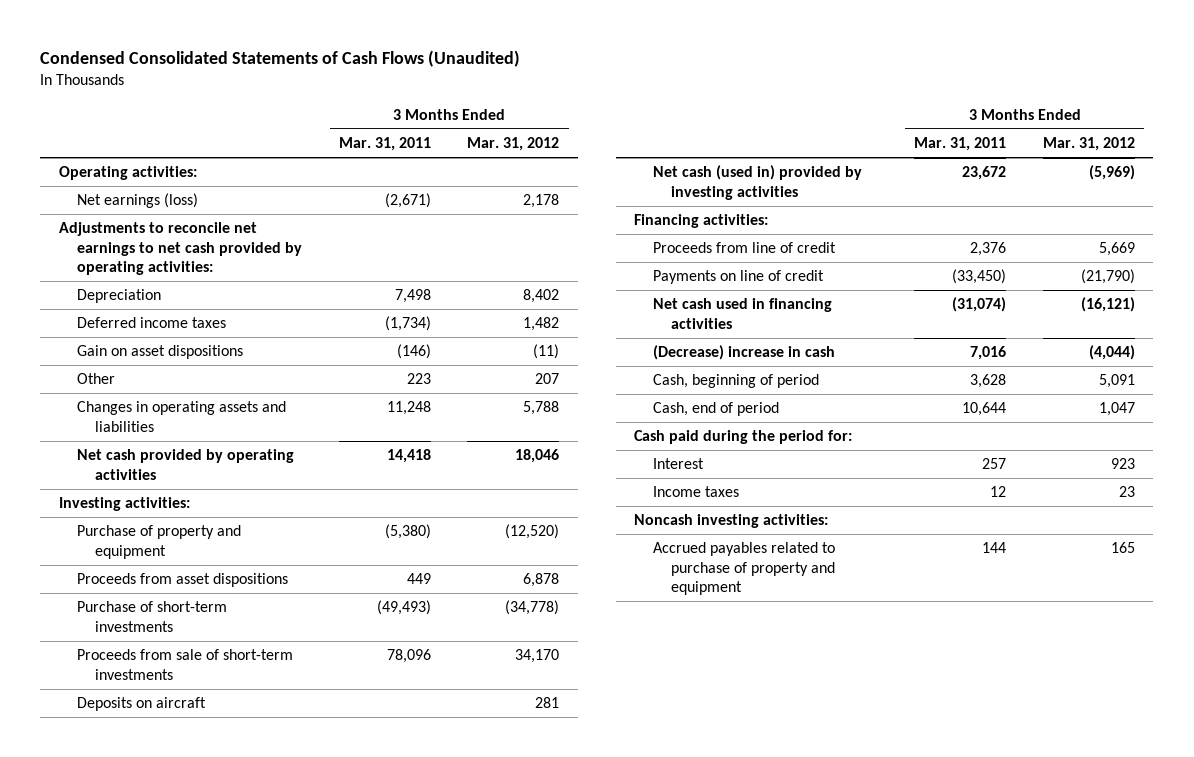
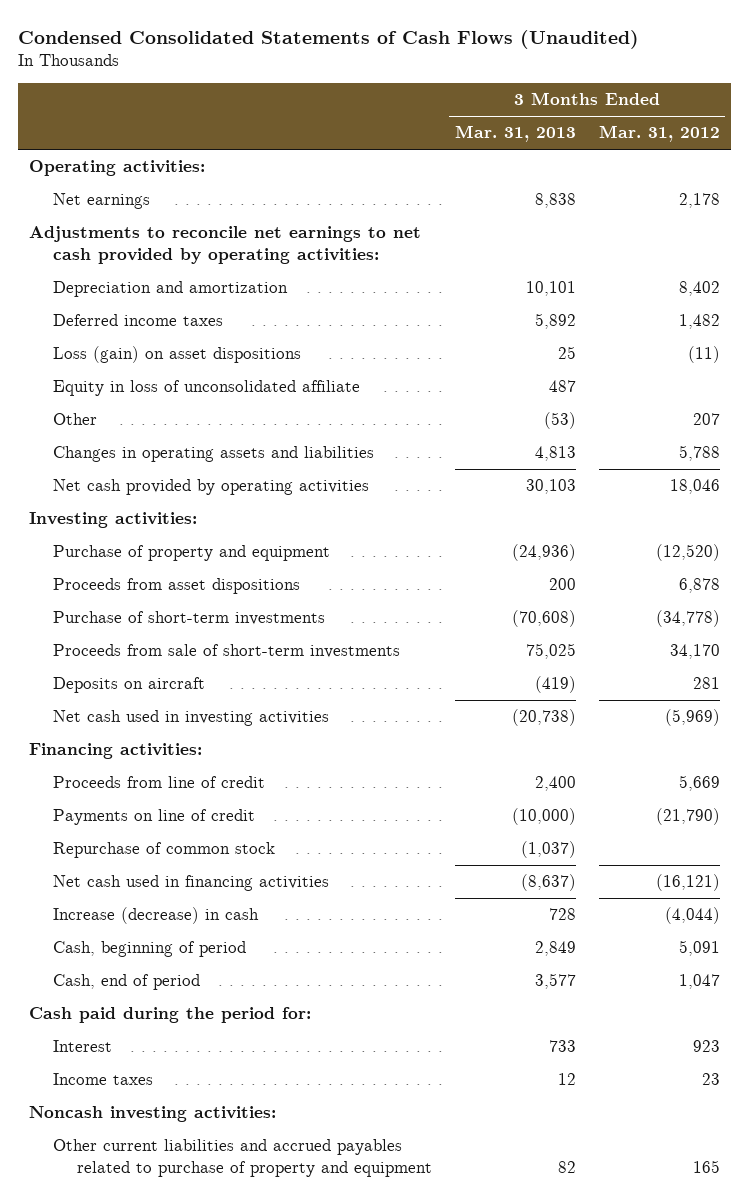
[338,137,431,152] Mar. 31, 2011 -> none
none -> [454,125,576,143] Mar. 31, 2013
[77,193,199,209] Net earnings (loss) -> [53,193,151,210] Net earnings
[77,289,162,304] Depreciation -> [53,281,289,298] Depreciation and amortization
[77,345,244,360] Gain on asset dispositions -> [53,346,302,364] Loss (gain) on asset dispositions
none -> [53,380,361,397] Equity in loss of unconsolidated affiliate
[652,165,862,200] Net cash (used in) provided by investing activities -> [53,710,330,727] Net cash used in investing activities
none -> [53,842,276,859] Repurchase of common stock
[652,345,835,361] (Decrease) increase in cash -> [53,907,260,925] Increase (decrease) in cash
[652,542,835,596] Accrued payables related to purchase of property and equipment -> [53,1139,433,1177] Other current liabilities and accrued payables related to purchase of property and equipment

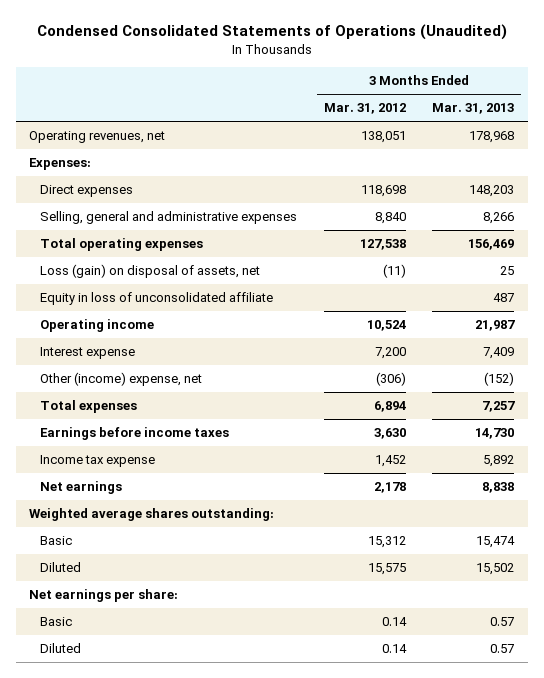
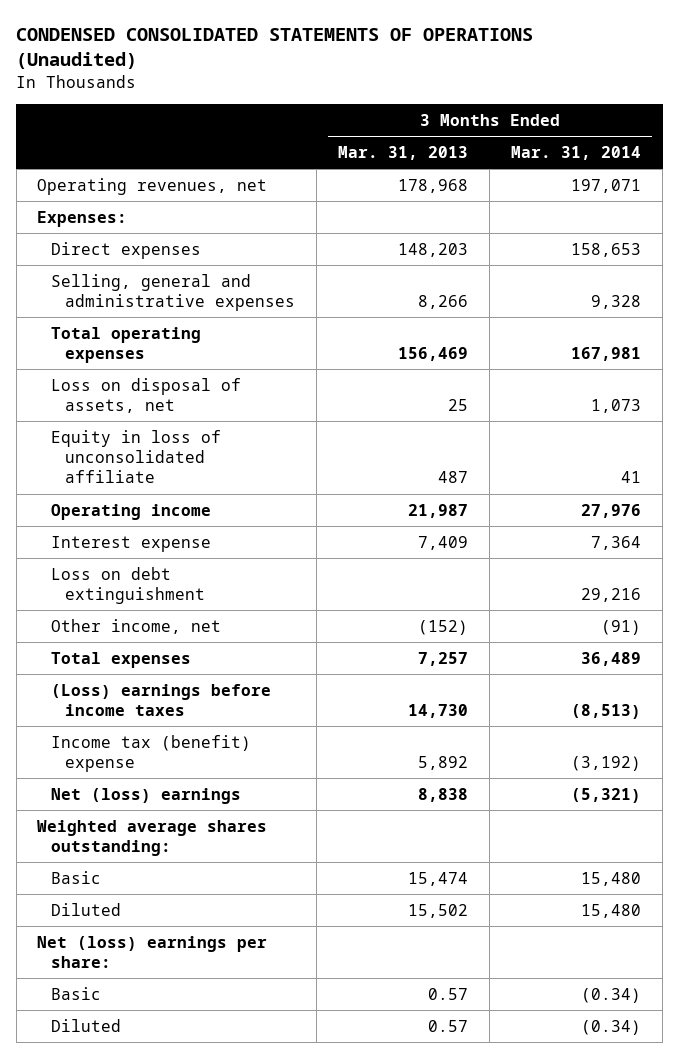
[36,24,507,41] Condensed Consolidated Statements of Operations (Unaudited) -> [16,27,534,69] CONDENSED CONSOLIDATED STATEMENTS OF OPERATIONS (Unaudited)
[323,103,406,115] Mar. 31, 2012 -> none
none -> [511,145,642,160] Mar. 31, 2014
[39,264,260,279] Loss (gain) on disposal of assets, net -> [51,377,242,414] Loss on disposal of assets, net
none -> [51,566,206,605] Loss on debt extinguishment
[39,372,202,387] Other (income) expense, net -> [51,618,222,634] Other income, net
[39,427,229,441] Earnings before income taxes -> [51,683,272,717] (Loss) earnings before income taxes
[39,455,155,468] Income tax expense -> [51,734,252,773] Income tax (benefit) expense
[39,481,122,495] Net earnings -> [51,787,242,804] Net (loss) earnings
[29,589,179,603] Net earnings per share: -> [37,935,268,969] Net (loss) earnings per share:

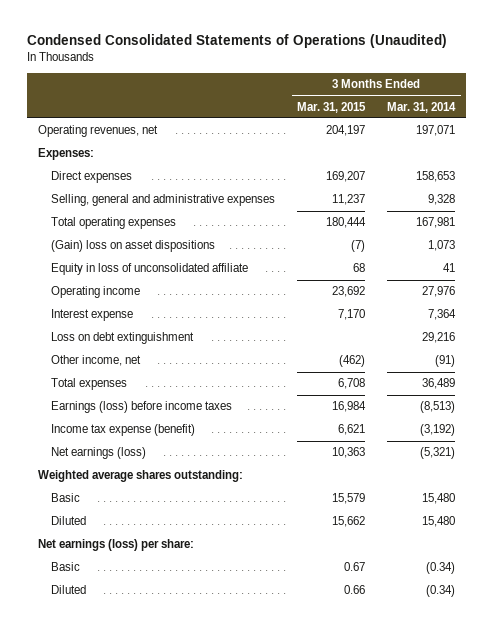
[16,27,534,69] CONDENSED CONSOLIDATED STATEMENTS OF OPERATIONS (Unaudited) -> [27,34,448,49] Condensed Consolidated Statements of Operations (Unaudited)
[338,145,469,160] Mar. 31, 2013 -> none
none -> [297,101,367,113] Mar. 31, 2015
[51,377,242,414] Loss on disposal of assets, net -> [50,240,215,253] (Gain) loss on asset dispositions
[51,683,272,717] (Loss) earnings before income taxes -> [50,401,232,414] Earnings (loss) before income taxes
[51,734,252,773] Income tax (benefit) expense -> [50,424,195,437] Income tax expense (benefit)
[51,787,242,804] Net (loss) earnings -> [50,447,146,460] Net earnings (loss)
[37,935,268,969] Net (loss) earnings per share: -> [38,539,195,552] Net earnings (loss) per share:

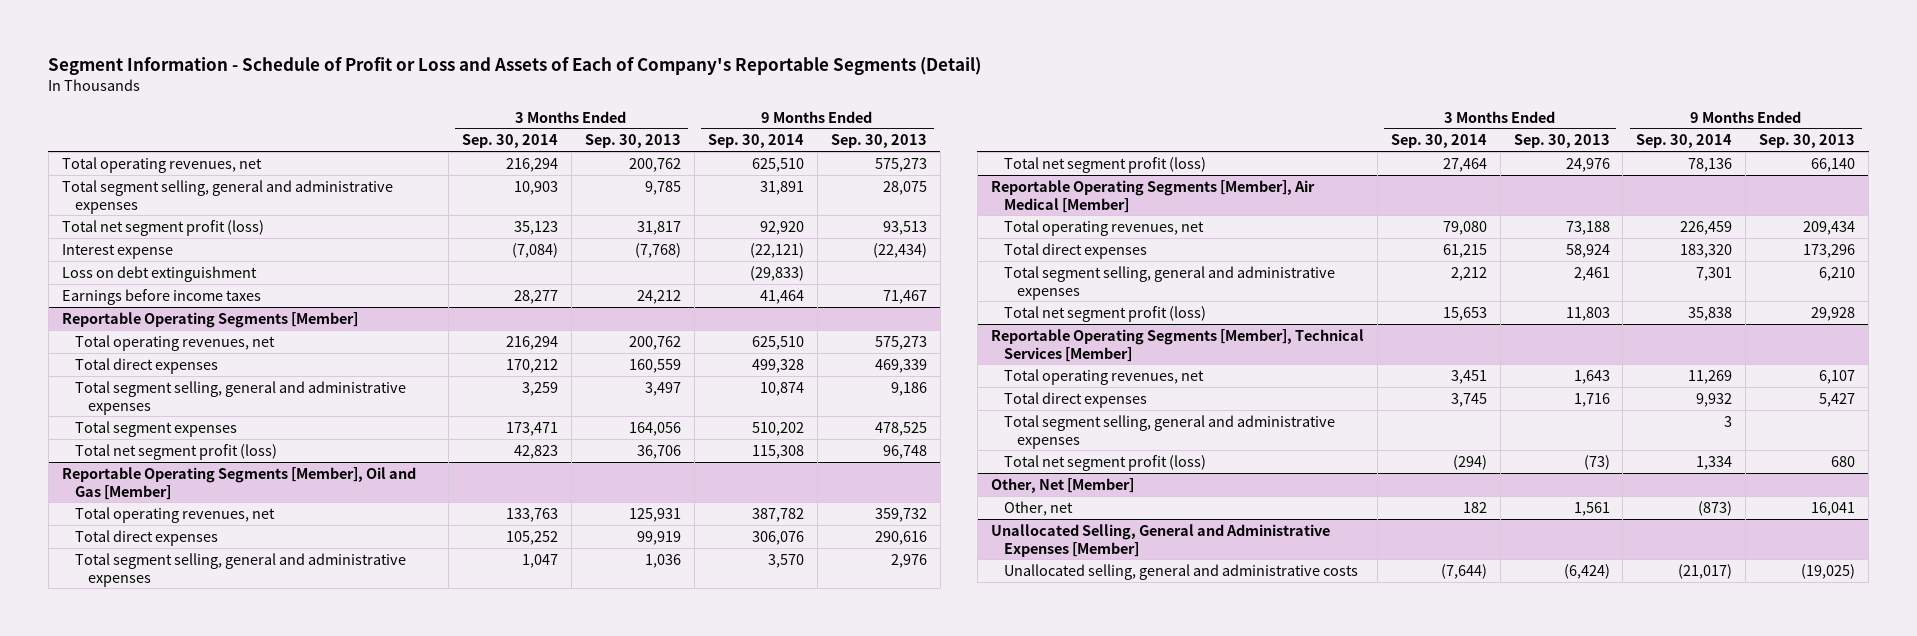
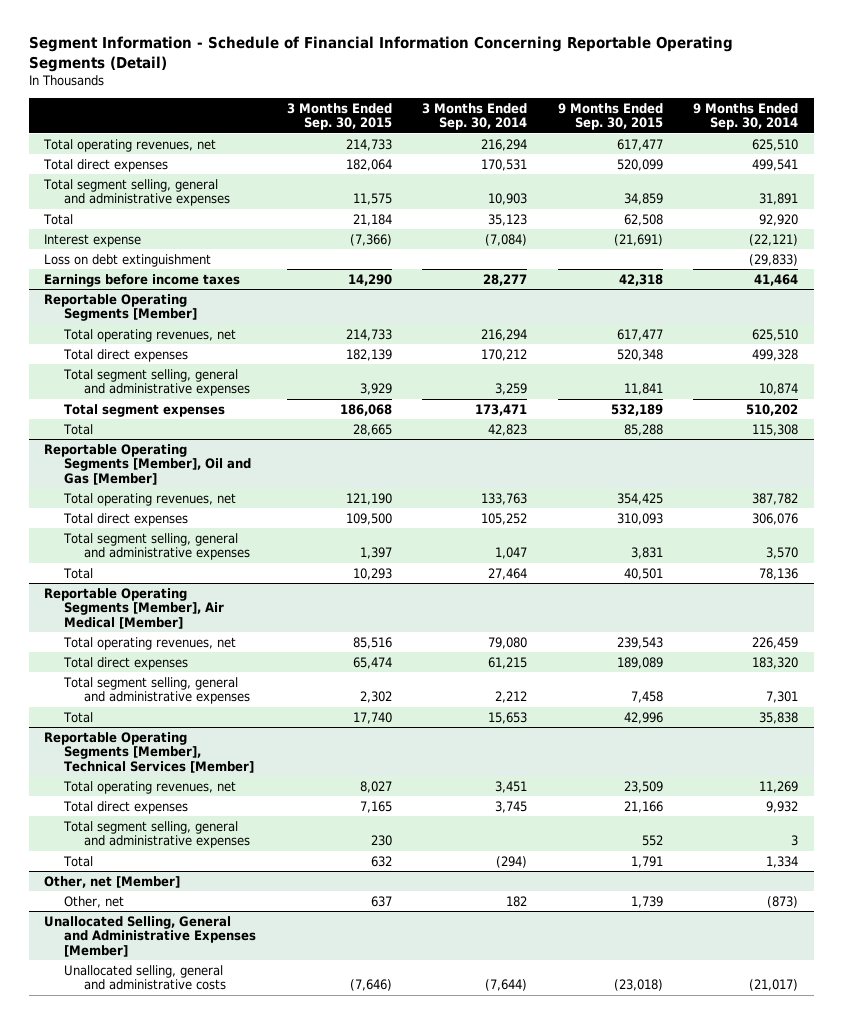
[48,57,982,76] Segment Information - Schedule of Profit or Loss and Assets of Each of Company's Reportable Segments (Detail) -> [28,36,733,73] Segment Information - Schedule of Financial Information Concerning Reportable Operating Segments (Detail)
[584,134,681,149] Sep. 30, 2013 -> none
[830,134,927,149] Sep. 30, 2013 -> none
none -> [286,102,392,131] 3 Months Ended Sep. 30, 2015
none -> [557,102,663,131] 9 Months Ended Sep. 30, 2015
none -> [43,158,169,172] Total direct expenses
[61,219,264,236] Total net segment profit (loss) -> [43,213,74,225] Total
[74,443,277,460] Total net segment profit (loss) -> [62,423,93,435] Total
[1003,156,1206,173] Total net segment profit (loss) -> [62,567,93,579] Total
[1003,305,1206,322] Total net segment profit (loss) -> [62,711,93,723] Total
[1003,454,1206,471] Total net segment profit (loss) -> [62,855,93,867] Total
[990,477,1134,493] Other, Net [Member] -> [44,875,181,888] Other, net [Member]

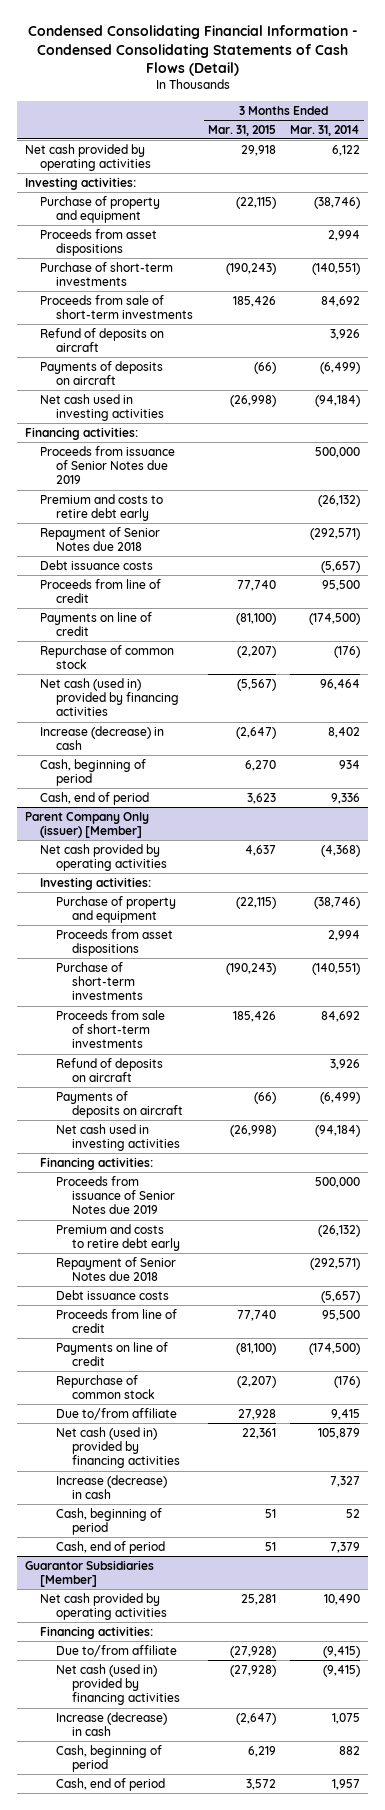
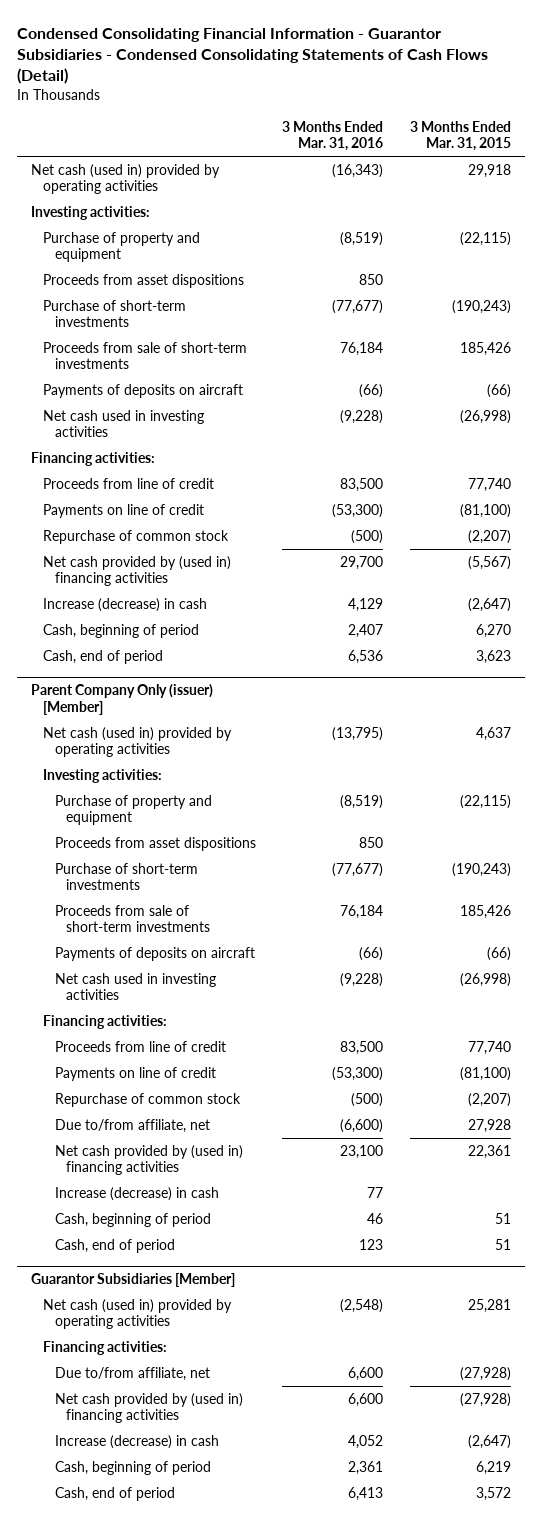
[27,24,358,77] Condensed Consolidating Financial Information - Condensed Consolidating Statements of Cash Flows (Detail) -> [17,27,489,85] Condensed Consolidating Financial Information - Guarantor Subsidiaries - Condensed Consolidating Statements of Cash Flows (Detail)
[290,124,361,136] Mar. 31, 2014 -> none
none -> [282,120,384,152] 3 Months Ended Mar. 31, 2016
[24,143,152,172] Net cash provided by operating activities -> [30,163,220,195] Net cash (used in) provided by operating activities
[40,327,165,353] Refund of deposits on aircraft -> none
[40,445,176,485] Proceeds from issuance of Senior Notes due 2019 -> none
[40,493,164,522] Premium and costs to retire debt early -> none
[40,526,161,552] Repayment of Senior Notes due 2018 -> none
[40,559,154,570] Debt issuance costs -> none
[40,677,179,717] Net cash (used in) provided by financing activities -> [42,555,231,587] Net cash provided by (used in) financing activities
[40,843,167,872] Net cash provided by operating activities -> [42,726,232,758] Net cash (used in) provided by operating activities
[55,1057,163,1083] Refund of deposits on aircraft -> none
[55,1175,175,1215] Proceeds from issuance of Senior Notes due 2019 -> none
[55,1223,180,1252] Premium and costs to retire debt early -> none
[55,1256,176,1282] Repayment of Senior Notes due 2018 -> none
[55,1289,169,1300] Debt issuance costs -> none
[55,1407,177,1420] Due to/from affiliate -> [54,1118,210,1133] Due to/from affiliate, net
[55,1426,180,1469] Net cash (used in) provided by financing activities -> [54,1144,243,1176] Net cash provided by (used in) financing activities
[40,1592,167,1621] Net cash provided by operating activities -> [42,1298,232,1330] Net cash (used in) provided by operating activities
[55,1644,177,1657] Due to/from affiliate -> [54,1366,210,1381] Due to/from affiliate, net
[55,1663,180,1706] Net cash (used in) provided by financing activities -> [54,1392,243,1424] Net cash provided by (used in) financing activities

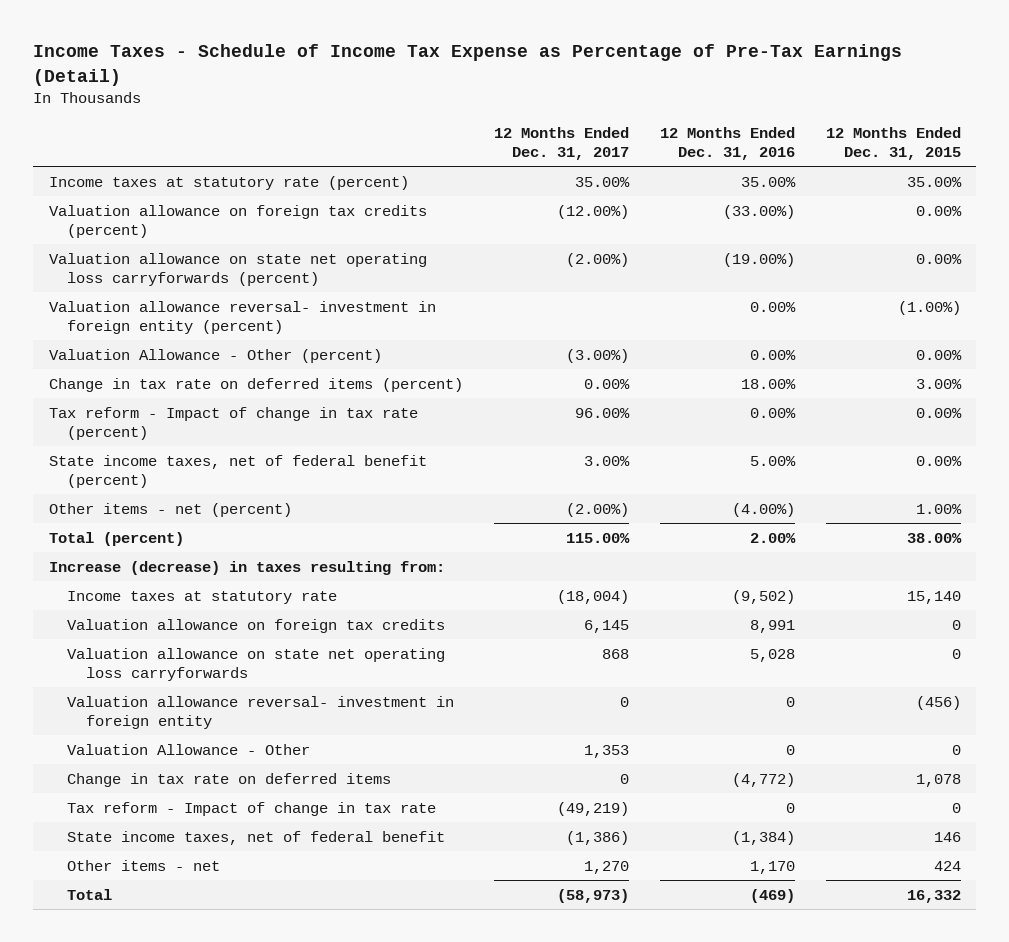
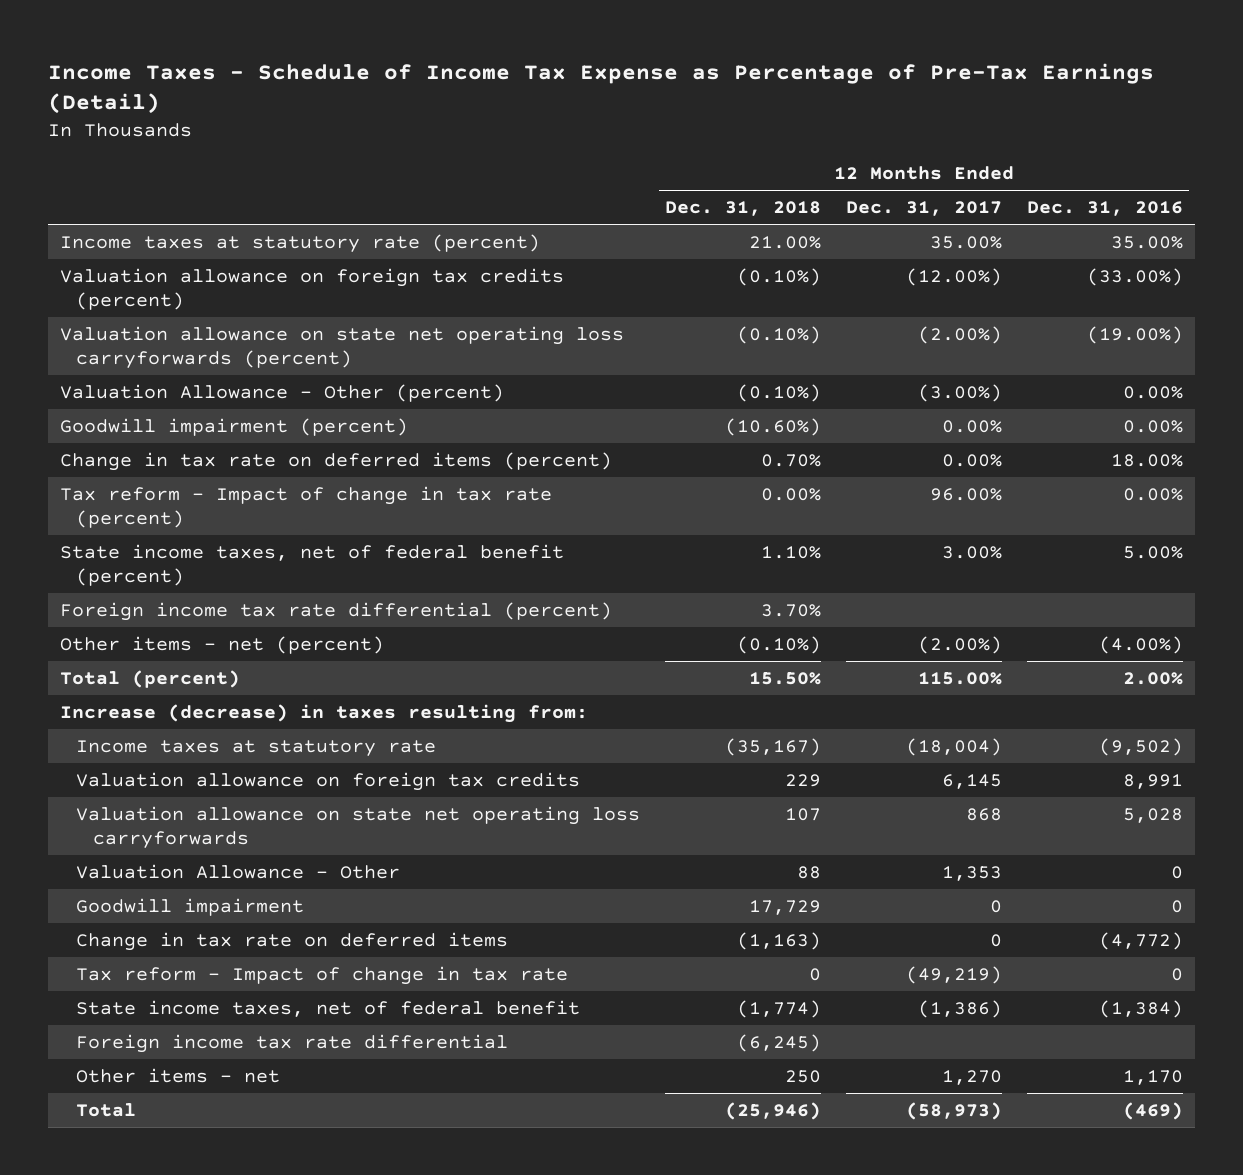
[825,127,961,160] 12 Months Ended Dec. 31, 2015 -> none
none -> [665,200,822,216] Dec. 31, 2018
[48,300,436,334] Valuation allowance reversal- investment in foreign entity (percent) -> none
none -> [60,417,409,436] Goodwill impairment (percent)
none -> [60,601,613,621] Foreign income tax rate differential (percent)
[67,695,455,729] Valuation allowance reversal- investment in foreign entity -> none
none -> [76,897,305,916] Goodwill impairment
none -> [76,1033,509,1053] Foreign income tax rate differential

